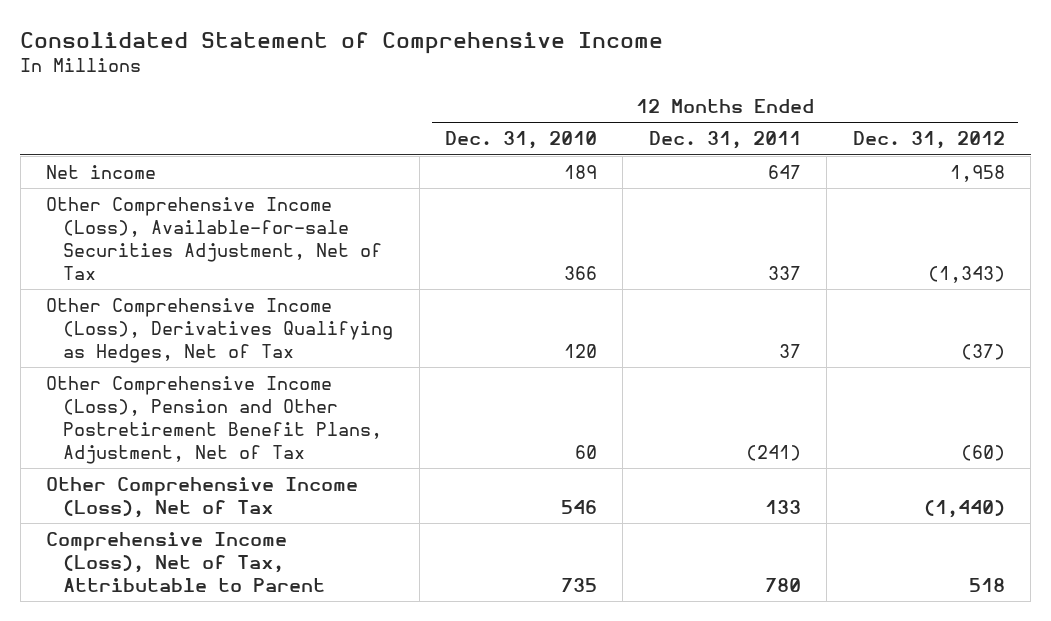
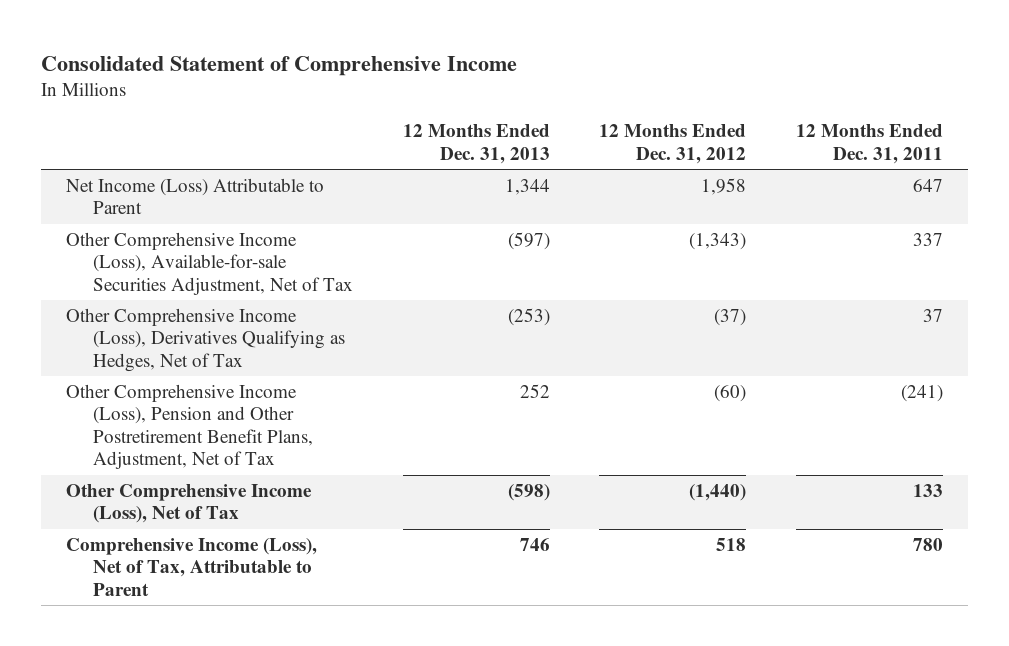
[445,131,598,150] Dec. 31, 2010 -> none
none -> [402,124,550,164] 12 Months Ended Dec. 31, 2013
[46,164,157,179] Net income -> [66,177,325,215] Net Income (Loss) Attributable to Parent

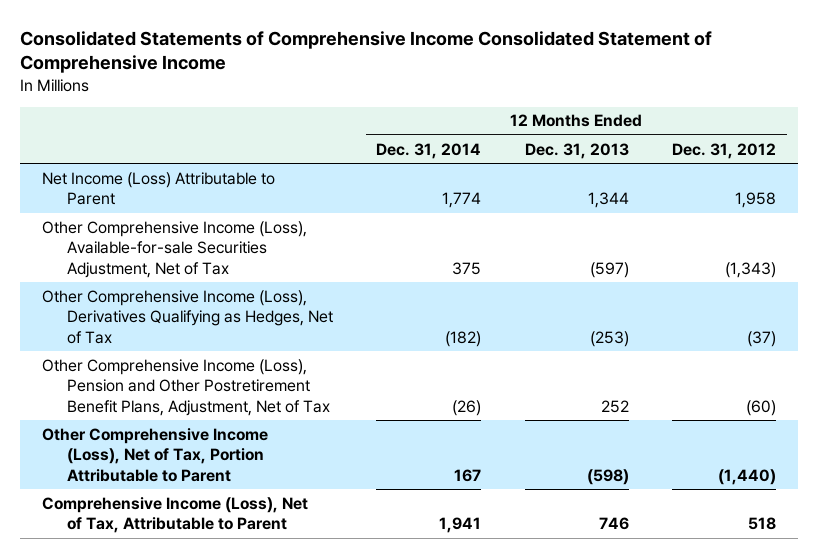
[41,55,518,76] Consolidated Statement of Comprehensive Income -> [20,30,713,74] Consolidated Statements of Comprehensive Income Consolidated Statement of Comprehensive Income
[796,124,944,164] 12 Months Ended Dec. 31, 2011 -> none
none -> [376,142,482,159] Dec. 31, 2014
[66,483,313,524] Other Comprehensive Income (Loss), Net of Tax -> [41,427,268,482] Other Comprehensive Income (Loss), Net of Tax, Portion Attributable to Parent

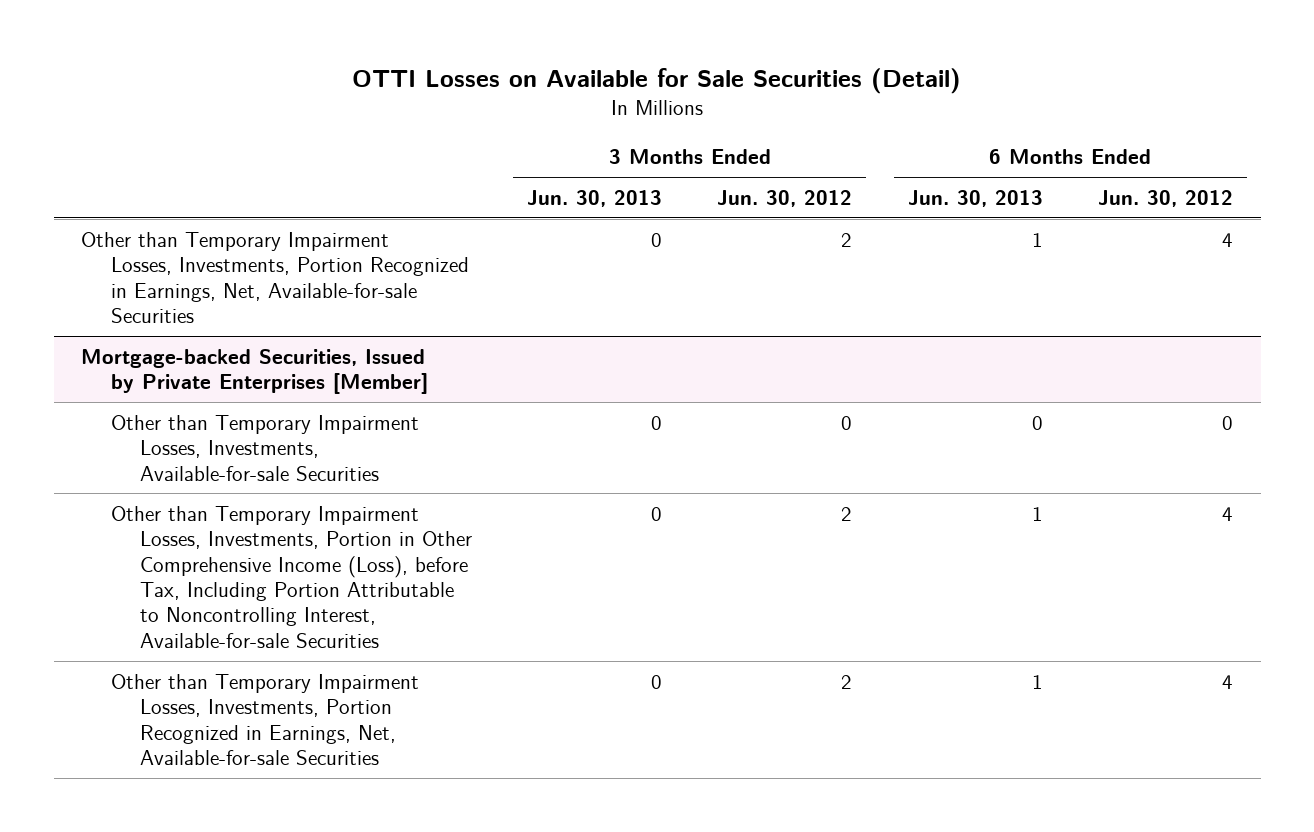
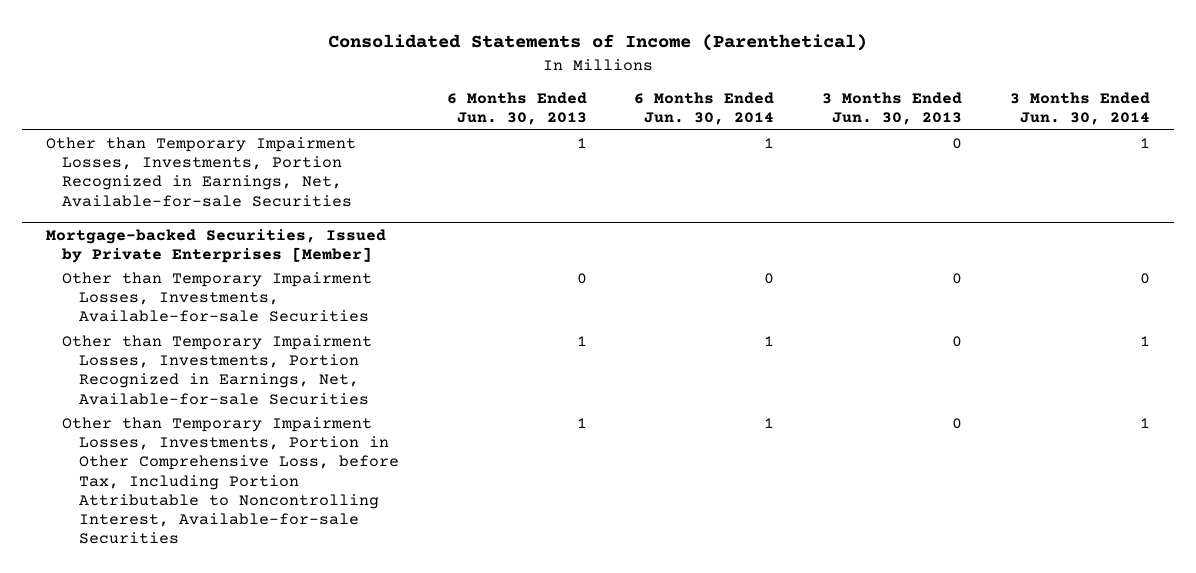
[352,67,962,94] OTTI Losses on Available for Sale Securities (Detail) -> [327,34,867,52] Consolidated Statements of Income (Parenthetical)
[717,189,853,207] Jun. 30, 2012 -> none
[1097,189,1233,207] Jun. 30, 2012 -> none
none -> [634,91,775,126] 6 Months Ended Jun. 30, 2014
none -> [1009,91,1150,126] 3 Months Ended Jun. 30, 2014
[110,505,472,648] Other than Temporary Impairment Losses, Investments, Portion in Other Comprehensive Income (Loss), before Tax, Including Portion Attributable to Noncontrolling Interest, Available-for-sale Securities -> none
none -> [62,416,399,545] Other than Temporary Impairment Losses, Investments, Portion in Other Comprehensive Loss, before Tax, Including Portion Attributable to Noncontrolling Interest, Available-for-sale Securities

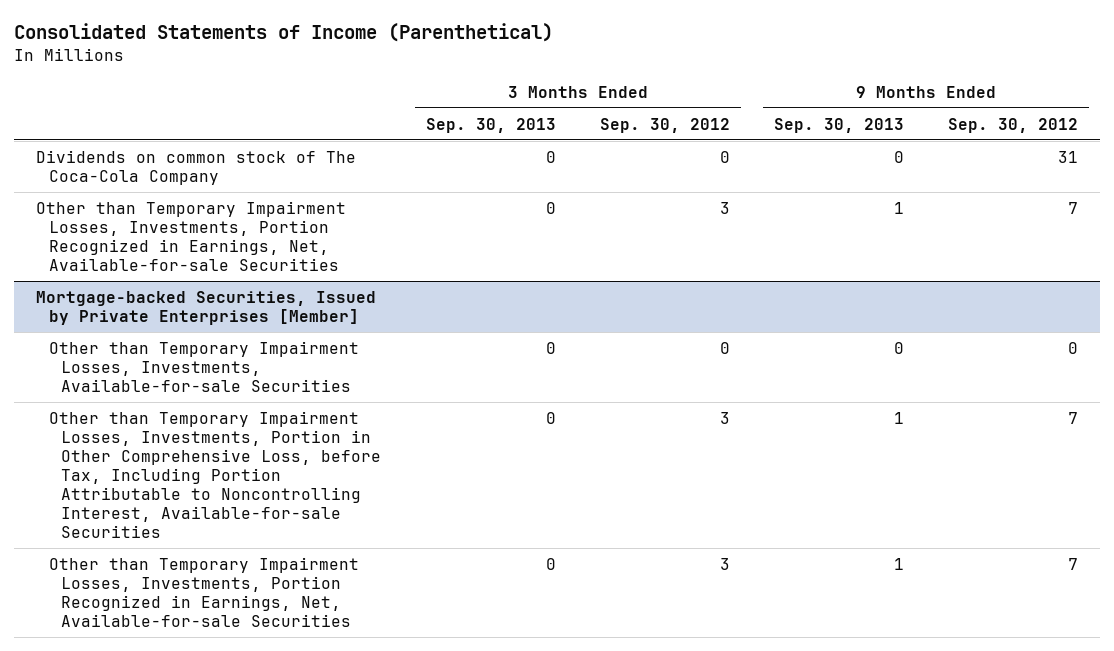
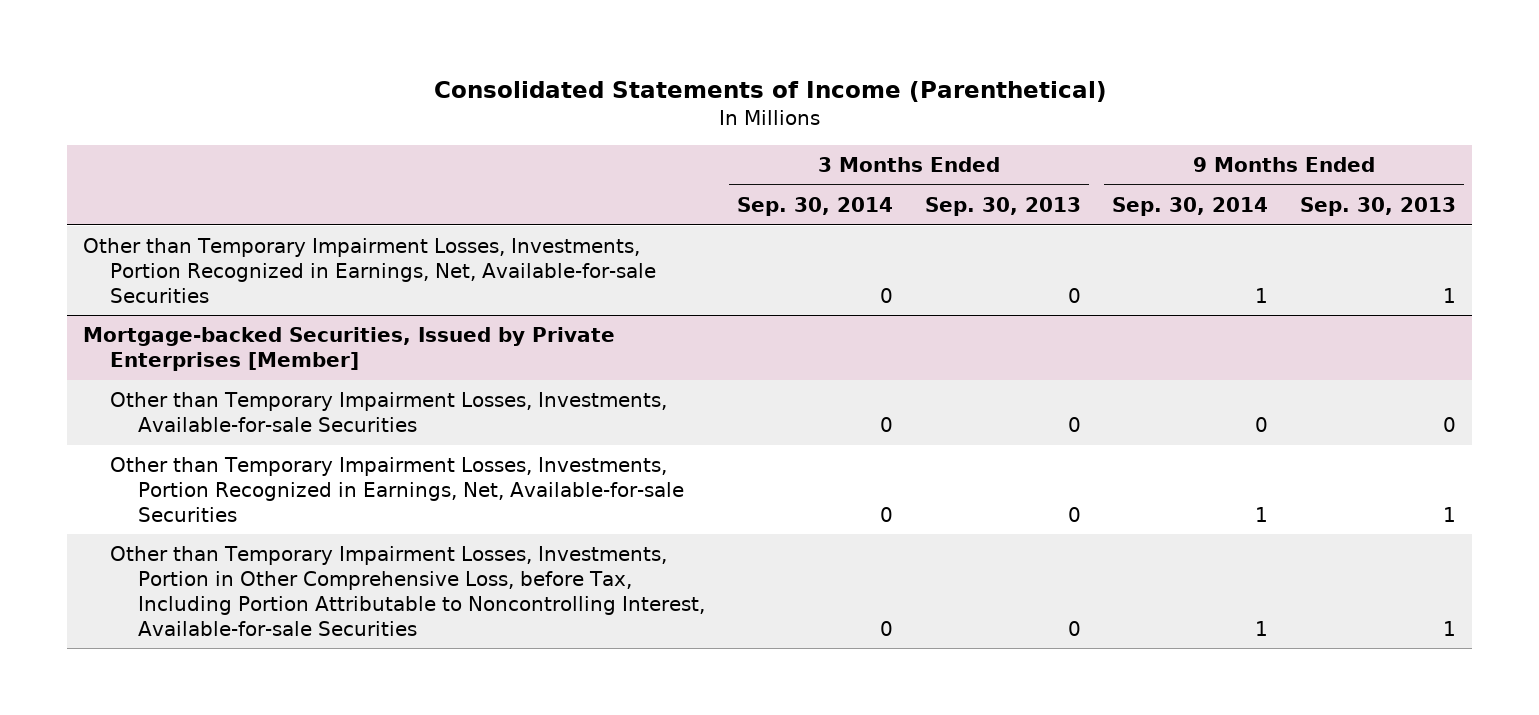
[599,117,730,133] Sep. 30, 2012 -> none
[948,117,1079,133] Sep. 30, 2012 -> none
none -> [736,197,893,217] Sep. 30, 2014
none -> [1112,197,1269,217] Sep. 30, 2014
[36,149,357,185] Dividends on common stock of The Coca-Cola Company -> none
[48,410,382,538] Other than Temporary Impairment Losses, Investments, Portion in Other Comprehensive Loss, before Tax, Including Portion Attributable to Noncontrolling Interest, Available-for-sale Securities -> [110,546,705,636] Other than Temporary Impairment Losses, Investments, Portion in Other Comprehensive Loss, before Tax, Including Portion Attributable to Noncontrolling Interest, Available-for-sale Securities

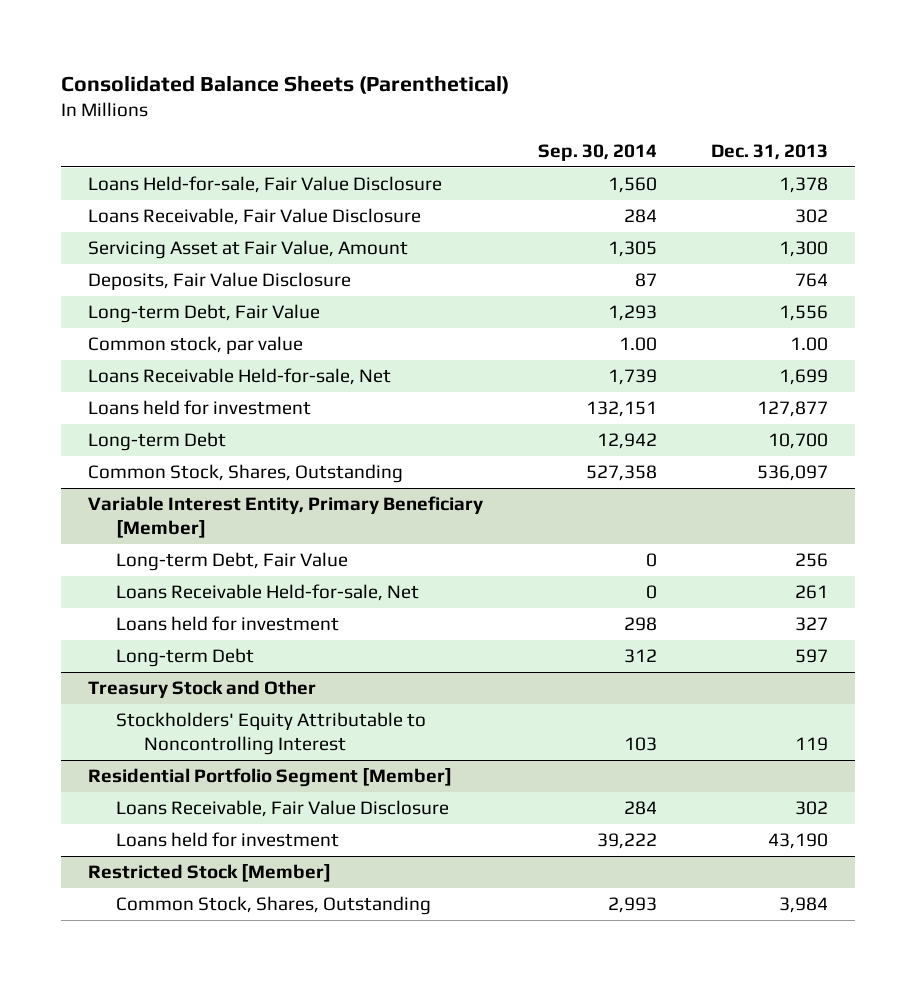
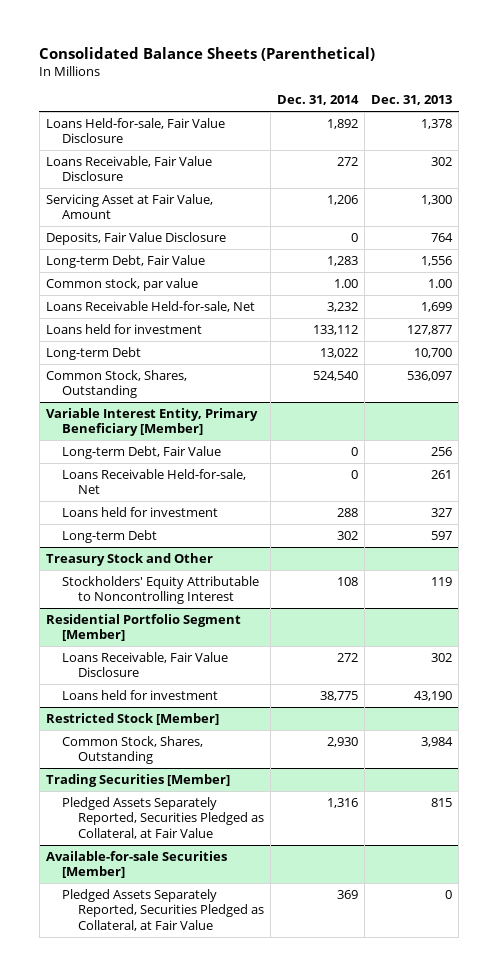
[537,143,657,161] Sep. 30, 2014 -> none
none -> [277,95,360,106] Dec. 31, 2014
none -> [45,774,230,788] Trading Securities [Member]
none -> [61,797,265,839] Pledged Assets Separately Reported, Securities Pledged as Collateral, at Fair Value
none -> [45,851,227,879] Available-for-sale Securities [Member]
none -> [61,889,265,931] Pledged Assets Separately Reported, Securities Pledged as Collateral, at Fair Value

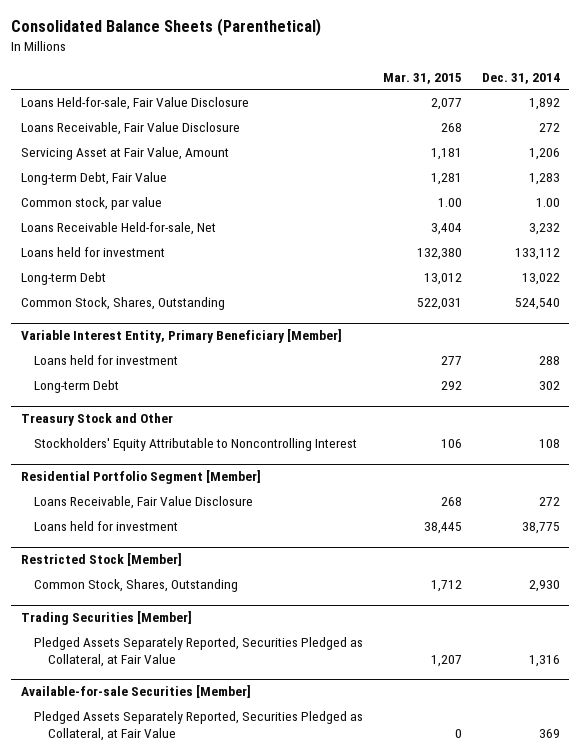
[371,95,453,106] Dec. 31, 2013 -> none
none -> [382,72,462,84] Mar. 31, 2015
[45,232,226,246] Deposits, Fair Value Disclosure -> none
[61,446,221,460] Long-term Debt, Fair Value -> none
[61,469,246,495] Loans Receivable Held-for-sale, Net -> none

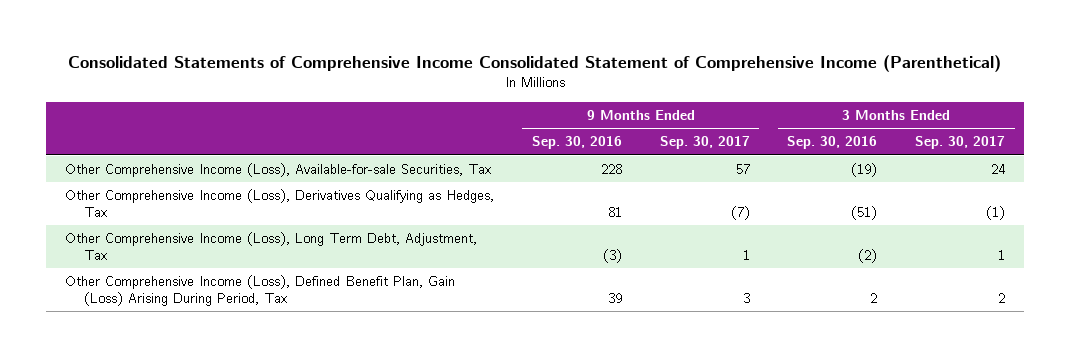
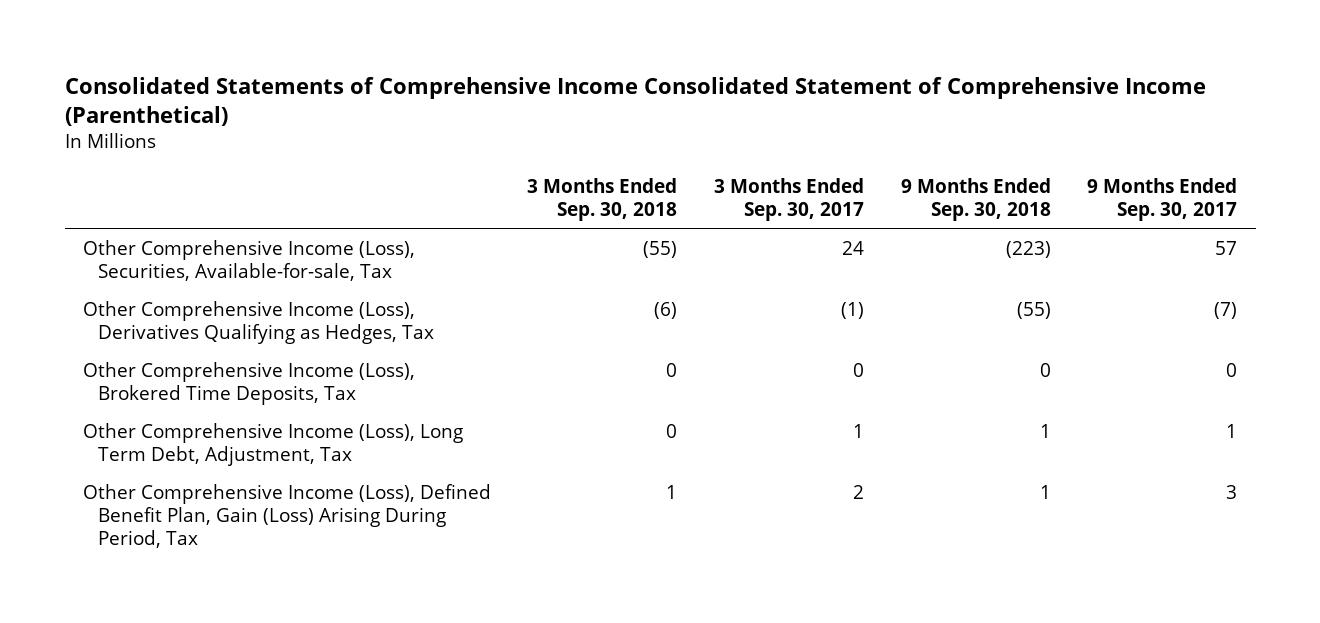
[531,136,622,150] Sep. 30, 2016 -> none
[787,136,878,150] Sep. 30, 2016 -> none
none -> [527,177,678,221] 3 Months Ended Sep. 30, 2018
none -> [900,177,1051,221] 9 Months Ended Sep. 30, 2018
[65,163,492,178] Other Comprehensive Income (Loss), Available-for-sale Securities, Tax -> [82,239,415,282] Other Comprehensive Income (Loss), Securities, Available-for-sale, Tax
none -> [82,361,415,406] Other Comprehensive Income (Loss), Brokered Time Deposits, Tax

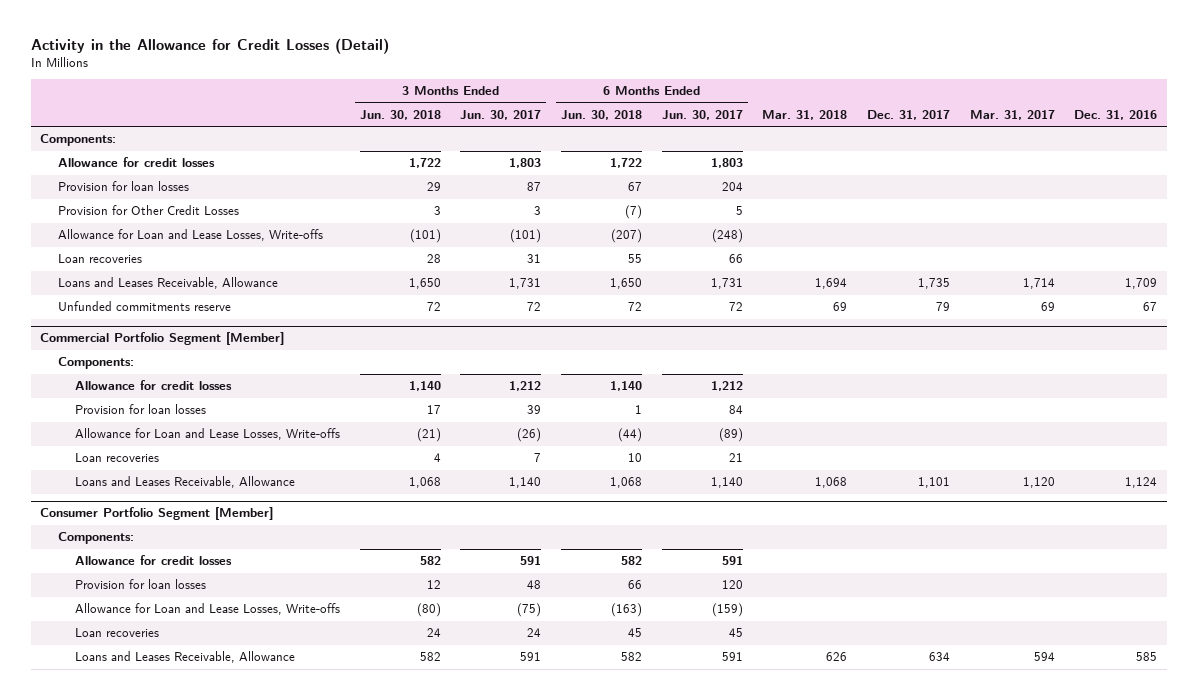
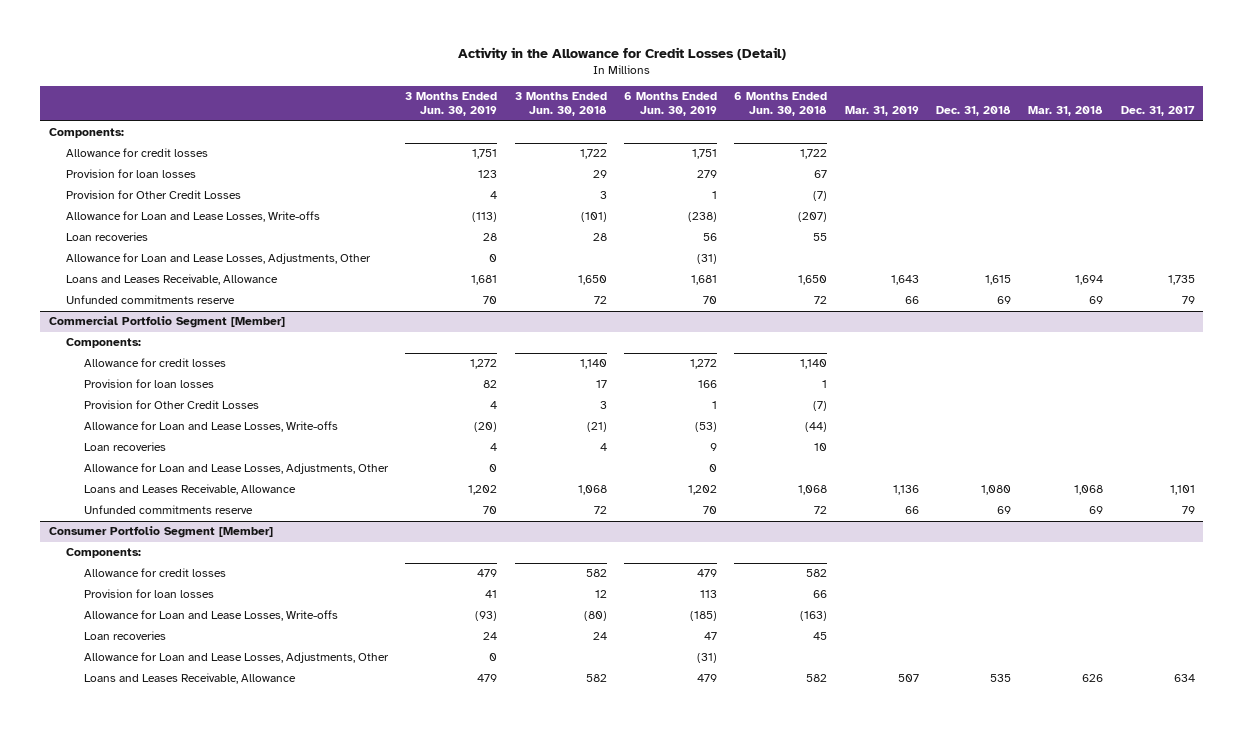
[460,109,542,120] Jun. 30, 2017 -> none
[661,109,743,120] Jun. 30, 2017 -> none
[969,109,1055,120] Mar. 31, 2017 -> none
[1074,109,1158,120] Dec. 31, 2016 -> none
none -> [405,92,498,117] 3 Months Ended Jun. 30, 2019
none -> [623,92,717,117] 6 Months Ended Jun. 30, 2019
none -> [844,106,919,117] Mar. 31, 2019
none -> [935,106,1011,117] Dec. 31, 2018
none -> [66,253,372,265] Allowance for Loan and Lease Losses, Adjustments, Other
none -> [83,400,259,410] Provision for Other Credit Losses
none -> [83,463,389,475] Allowance for Loan and Lease Losses, Adjustments, Other
none -> [83,505,253,515] Unfunded commitments reserve
none -> [83,652,389,664] Allowance for Loan and Lease Losses, Adjustments, Other

